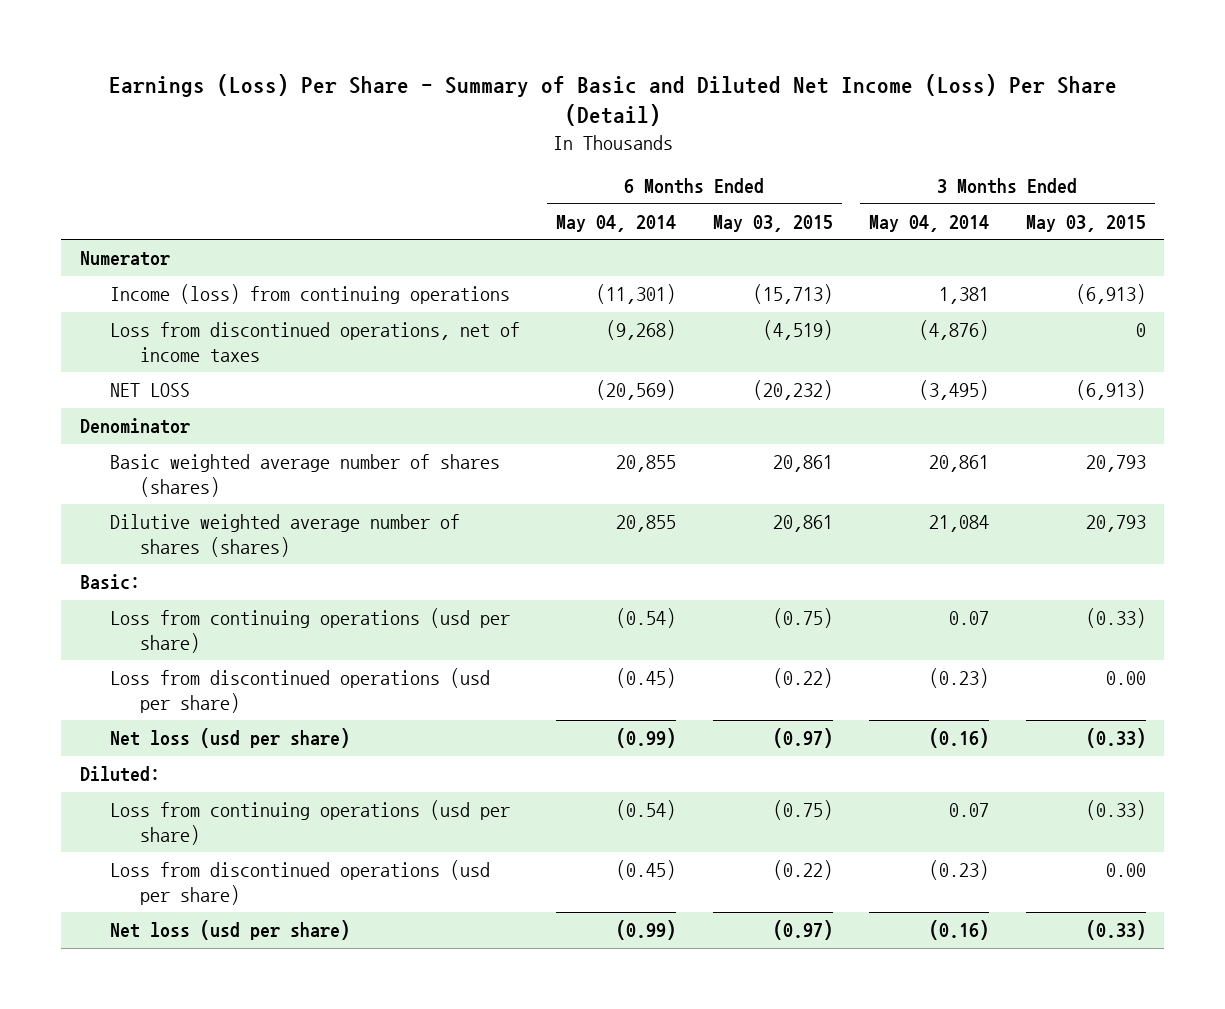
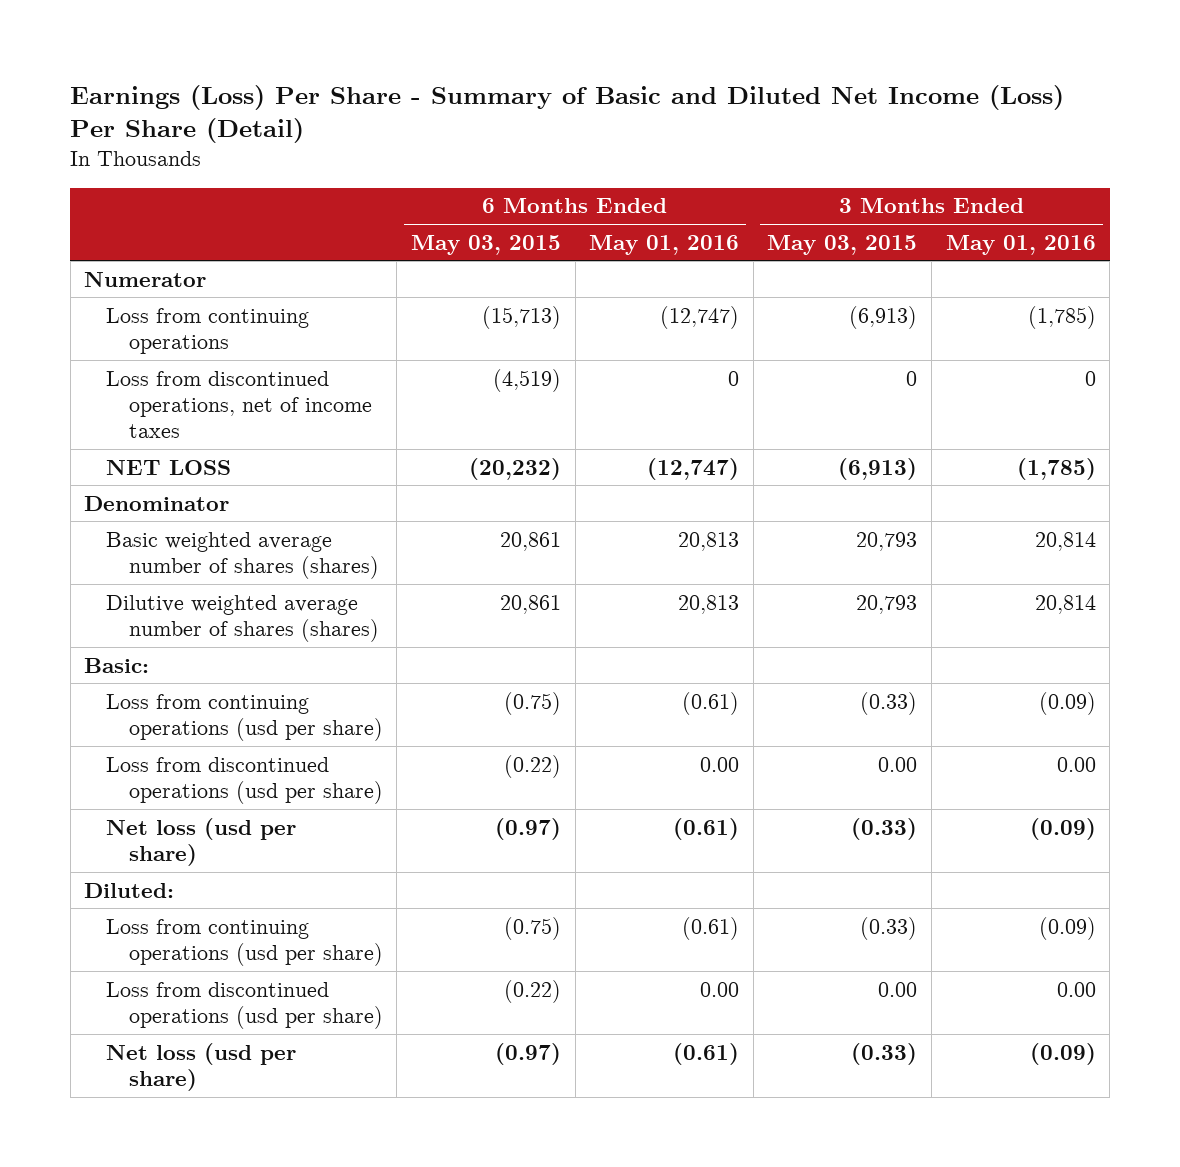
[556,214,677,232] May 04, 2014 -> none
[869,214,990,232] May 04, 2014 -> none
none -> [589,234,740,255] May 01, 2016
none -> [945,234,1096,255] May 01, 2016
[109,284,510,305] Income (loss) from continuing operations -> [106,307,310,354] Loss from continuing operations

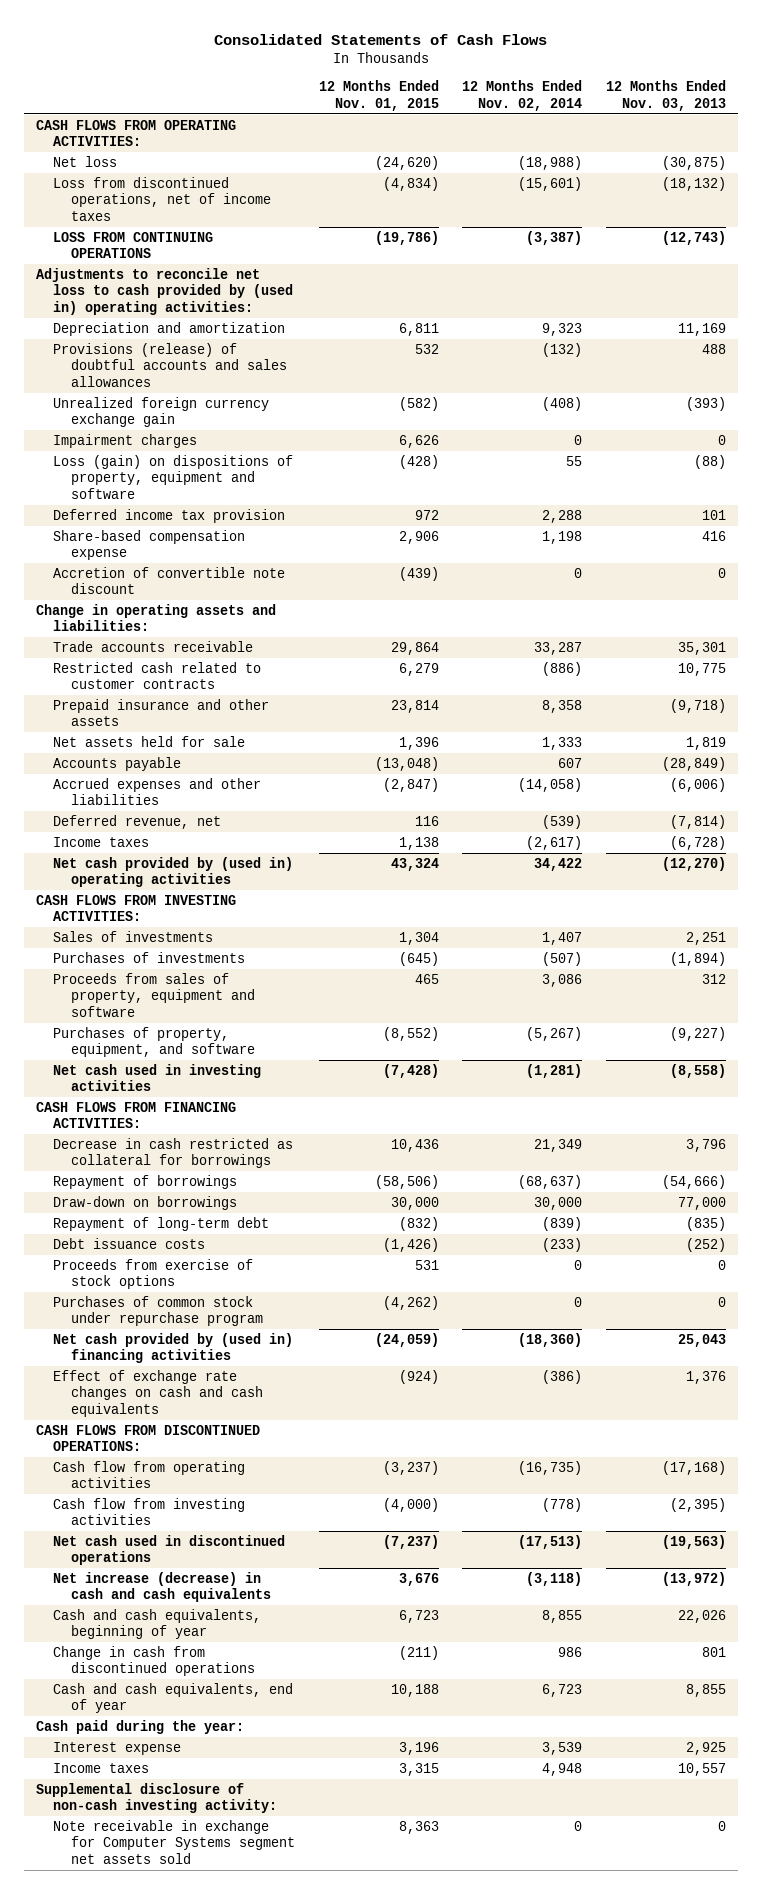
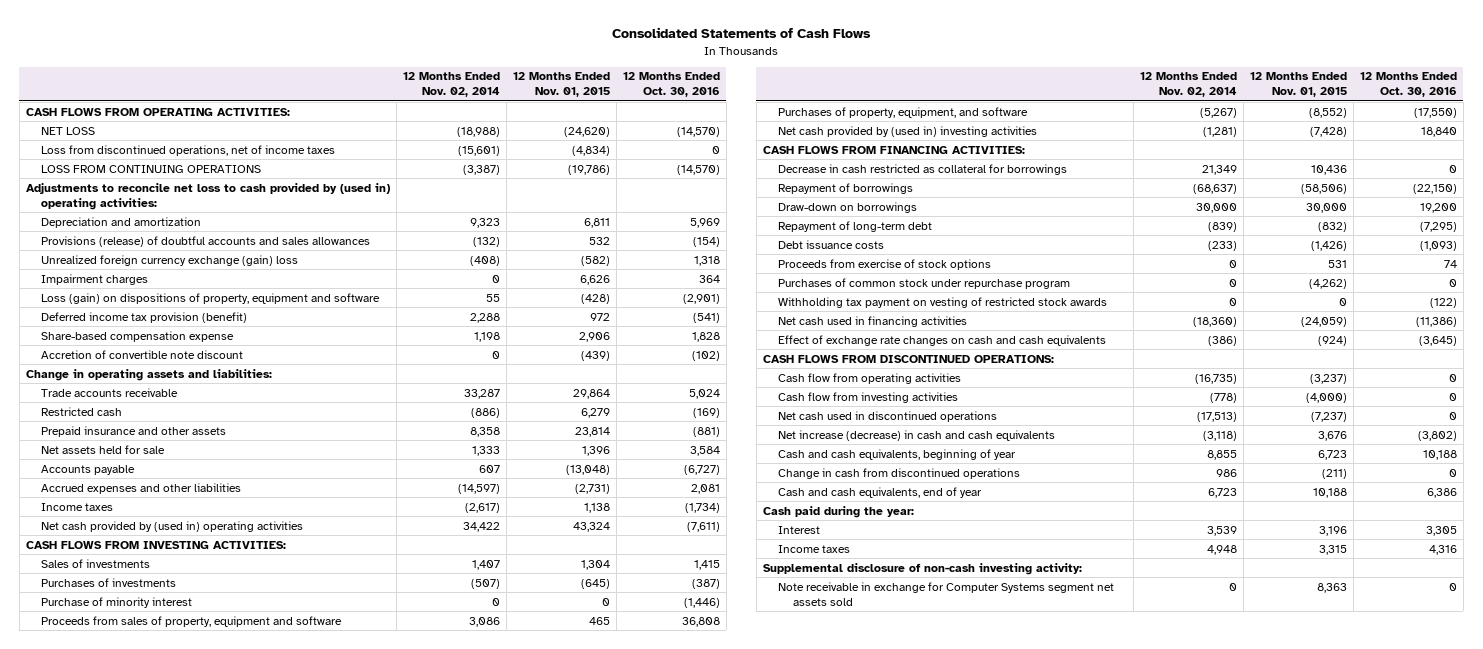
[605,80,726,111] 12 Months Ended Nov. 03, 2013 -> none
none -> [622,72,720,98] 12 Months Ended Oct. 30, 2016
[53,155,118,167] Net loss -> [41,126,96,135] NET LOSS
[53,396,270,428] Unrealized foreign currency exchange gain -> [41,254,299,266] Unrealized foreign currency exchange (gain) loss
[53,508,286,523] Deferred income tax provision -> [41,311,248,323] Deferred income tax provision (benefit)
[53,661,262,690] Restricted cash related to customer contracts -> [41,406,123,416] Restricted cash
[53,814,222,829] Deferred revenue, net -> none
[382,777,439,792] (2,847) -> [574,483,610,494] (2,731)
[518,777,583,792] (14,058) -> [457,483,500,494] (14,597)
none -> [41,596,193,608] Purchase of minority interest
[53,1063,262,1092] Net cash used in investing activities -> [778,125,1038,137] Net cash provided by (used in) investing activities
none -> [778,296,1108,308] Withholding tax payment on vesting of restricted stock awards
[53,1332,294,1364] Net cash provided by (used in) financing activities -> [778,315,968,327] Net cash used in financing activities
[53,1741,182,1755] Interest expense -> [778,525,821,534] Interest

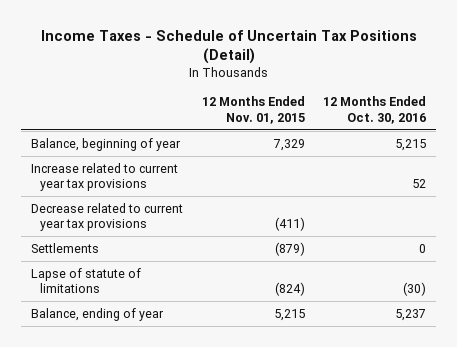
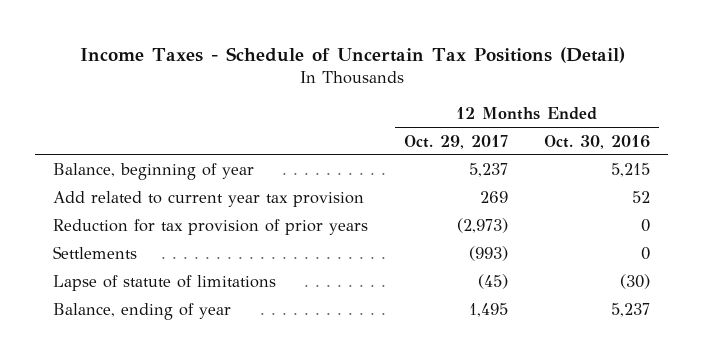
[201,96,305,124] 12 Months Ended Nov. 01, 2015 -> none
none -> [404,134,509,149] Oct. 29, 2017
[30,202,183,232] Decrease related to current year tax provisions -> none
[30,162,178,192] Increase related to current year tax provisions -> [53,191,365,208] Add related to current year tax provision
none -> [53,219,369,236] Reduction for tax provision of prior years

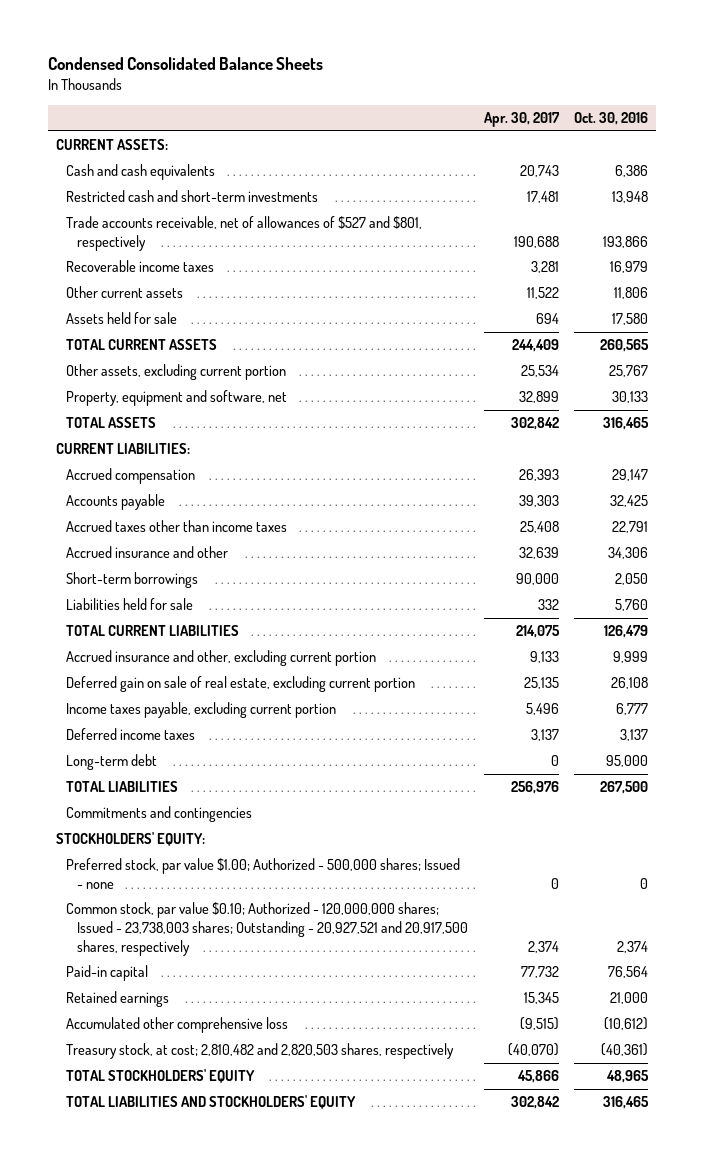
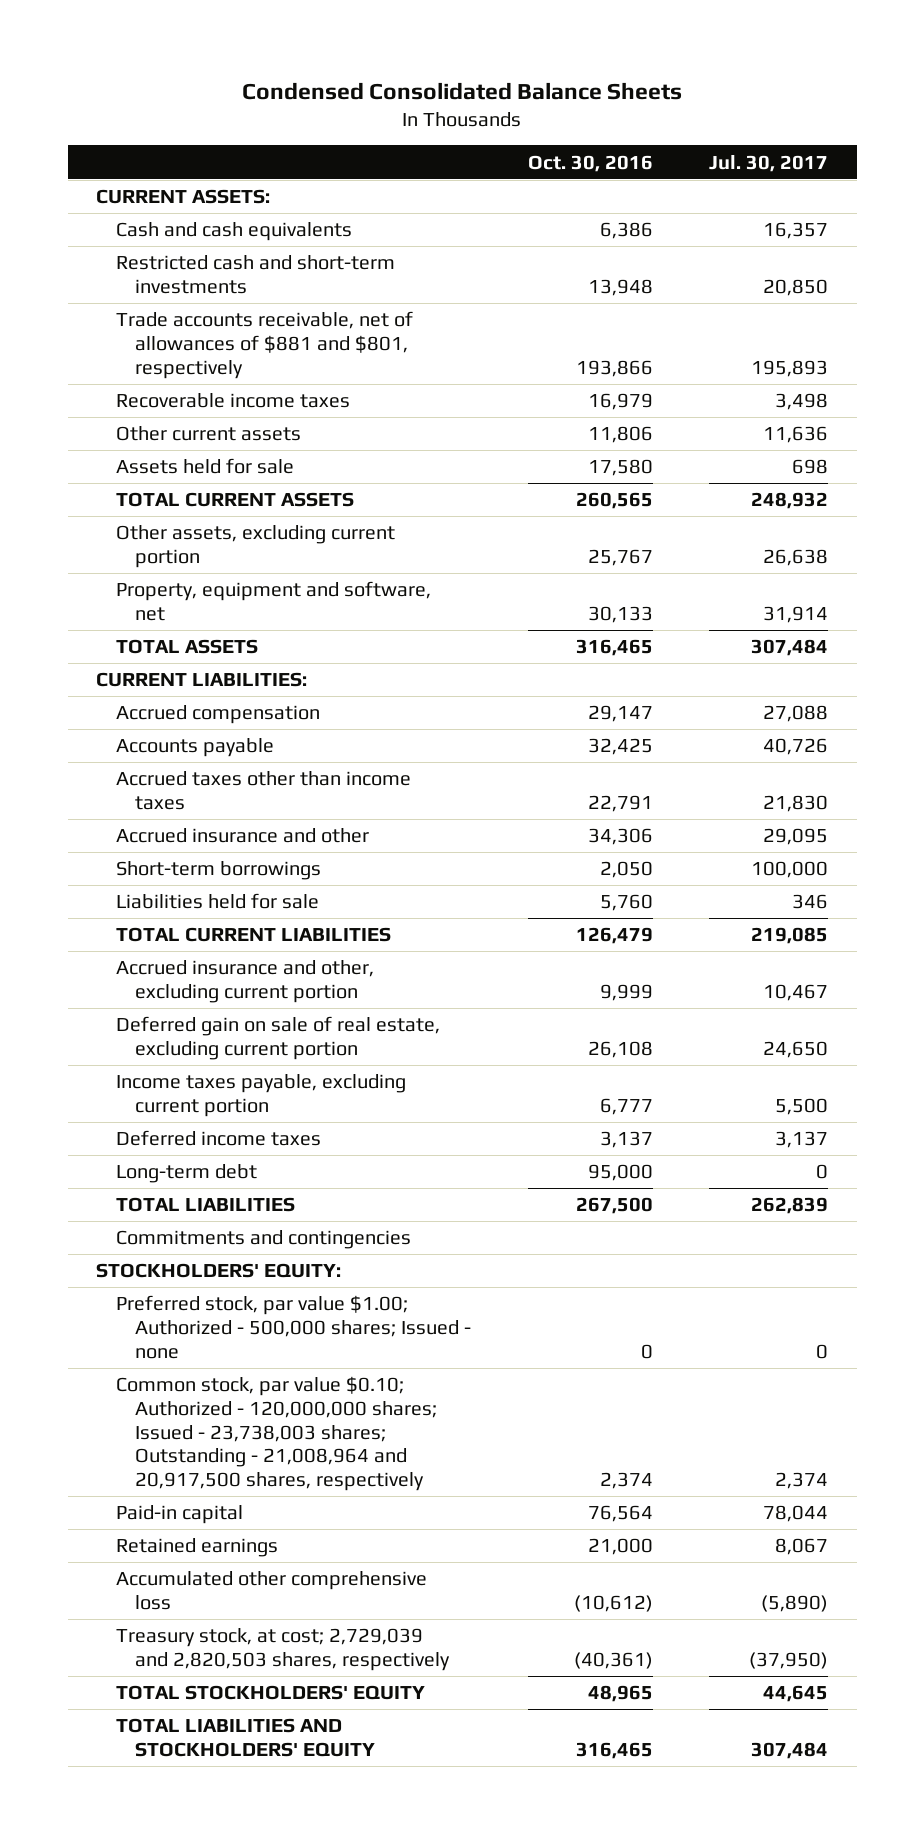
[483,111,560,127] Apr. 30, 2017 -> none
none -> [709,154,829,172] Jul. 30, 2017
[66,216,423,251] Trade accounts receivable, net of allowances of $527 and $801, respectively -> [115,311,413,379] Trade accounts receivable, net of allowances of $881 and $801, respectively
[66,902,469,956] Common stock, par value $0.10; Authorized - 120,000,000 shares; Issued - 23,738,003 shares; Outstanding - 20,927,521 and 20,917,500 shares, respectively -> [115,1376,438,1492] Common stock, par value $0.10; Authorized - 120,000,000 shares; Issued - 23,738,003 shares; Outstanding - 21,008,964 and 20,917,500 shares, respectively
[66,1043,455,1060] Treasury stock, at cost; 2,810,482 and 2,820,503 shares, respectively -> [115,1628,451,1671] Treasury stock, at cost; 2,729,039 and 2,820,503 shares, respectively

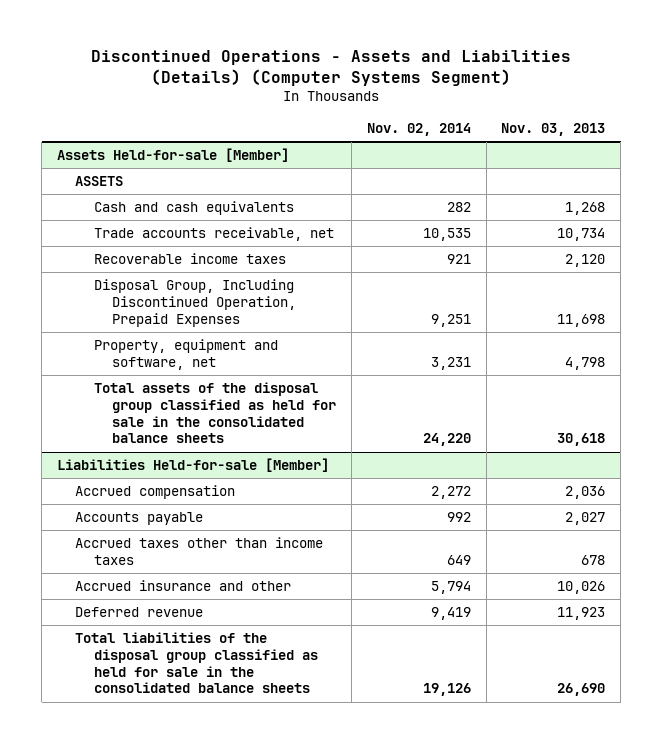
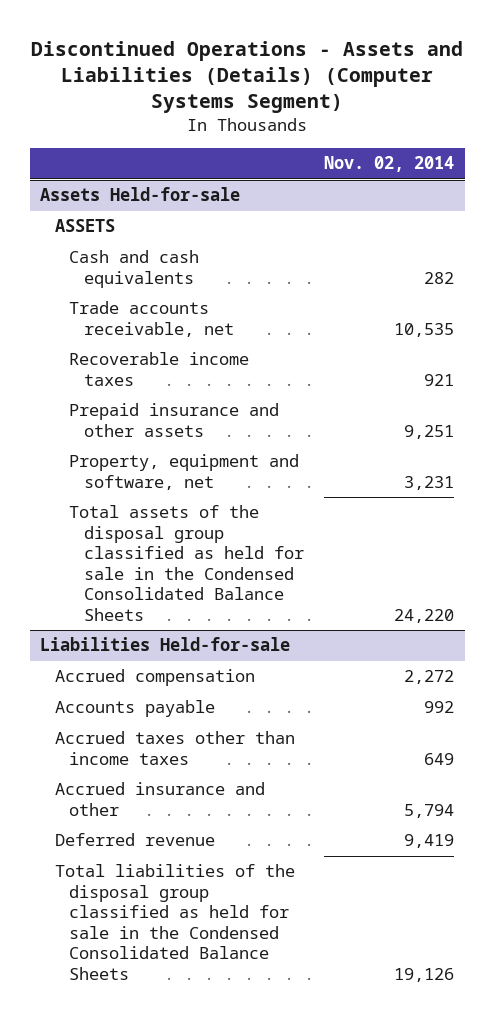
[501,122,606,136] Nov. 03, 2013 -> none
[56,148,289,163] Assets Held-for-sale [Member] -> [40,187,241,202] Assets Held-for-sale
[93,279,297,327] Disposal Group, Including Discontinued Operation, Prepaid Expenses -> [69,403,280,437] Prepaid insurance and other assets
[93,382,337,444] Total assets of the disposal group classified as held for sale in the consolidated balance sheets -> [69,505,304,621] Total assets of the disposal group classified as held for sale in the Condensed Consolidated Balance Sheets
[56,458,329,473] Liabilities Held-for-sale [Member] -> [40,637,291,652] Liabilities Held-for-sale
[75,632,318,694] Total liabilities of the disposal group classified as held for sale in the consolidated balance sheets -> [54,864,295,980] Total liabilities of the disposal group classified as held for sale in the Condensed Consolidated Balance Sheets

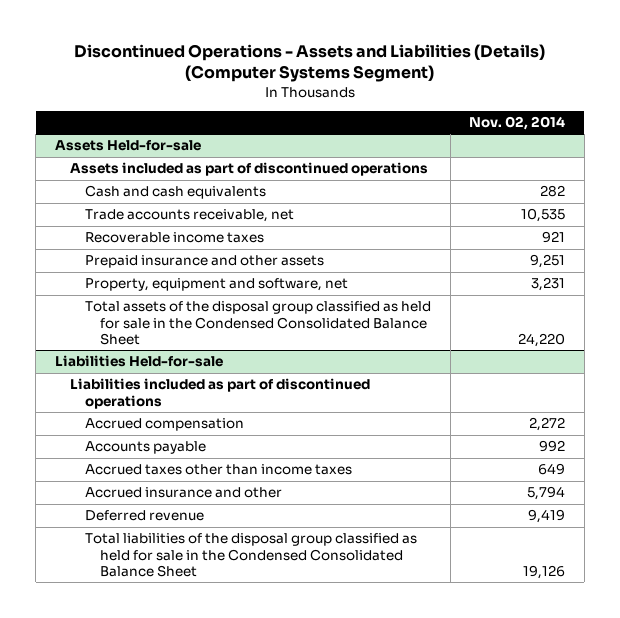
[54,219,115,233] ASSETS -> [69,162,428,177] Assets included as part of discontinued operations
[69,505,304,621] Total assets of the disposal group classified as held for sale in the Condensed Consolidated Balance Sheets -> [85,301,432,345] Total assets of the disposal group classified as held for sale in the Condensed Consolidated Balance Sheet
none -> [69,378,370,409] Liabilities included as part of discontinued operations
[54,864,295,980] Total liabilities of the disposal group classified as held for sale in the Condensed Consolidated Balance Sheets -> [85,533,418,577] Total liabilities of the disposal group classified as held for sale in the Condensed Consolidated Balance Sheet

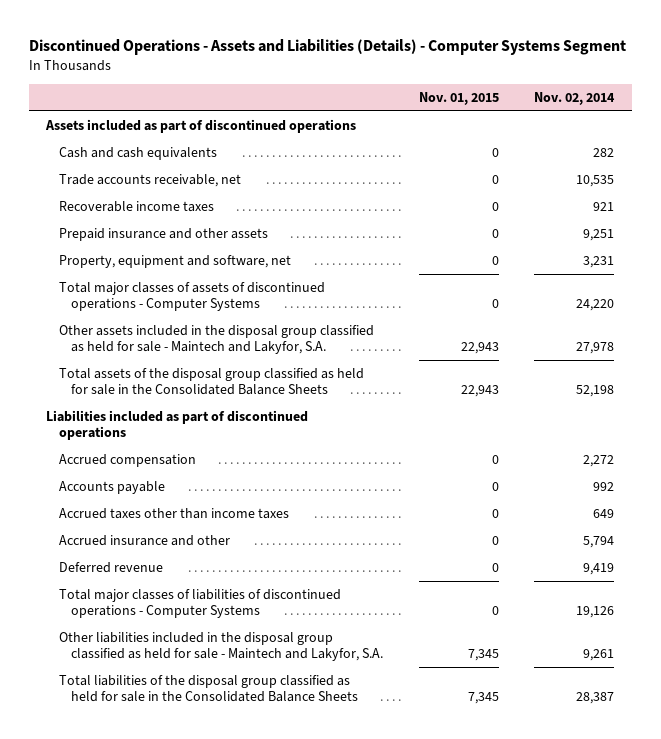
[73,43,545,83] Discontinued Operations - Assets and Liabilities (Details) (Computer Systems Segment) -> [28,38,626,55] Discontinued Operations - Assets and Liabilities (Details) - Computer Systems Segment
none -> [418,91,499,105] Nov. 01, 2015
[54,140,201,152] Assets Held-for-sale -> none
[54,355,223,368] Liabilities Held-for-sale -> none
none -> [58,282,325,312] Total major classes of assets of discontinued operations - Computer Systems
none -> [58,325,374,355] Other assets included in the disposal group classified as held for sale - Maintech and Lakyfor, S.A.
[85,301,432,345] Total assets of the disposal group classified as held for sale in the Condensed Consolidated Balance Sheet -> [58,368,364,396] Total assets of the disposal group classified as held for sale in the Consolidated Balance Sheets
[518,332,566,347] 24,220 -> [576,385,615,398] 52,198
none -> [58,589,341,619] Total major classes of liabilities of discontinued operations - Computer Systems
none -> [58,632,384,662] Other liabilities included in the disposal group classified as held for sale - Maintech and Lakyfor, S.A.
[85,533,418,577] Total liabilities of the disposal group classified as held for sale in the Condensed Consolidated Balance Sheet -> [58,675,359,703] Total liabilities of the disposal group classified as held for sale in the Consolidated Balance Sheets
[523,564,566,579] 19,126 -> [576,692,615,705] 28,387

